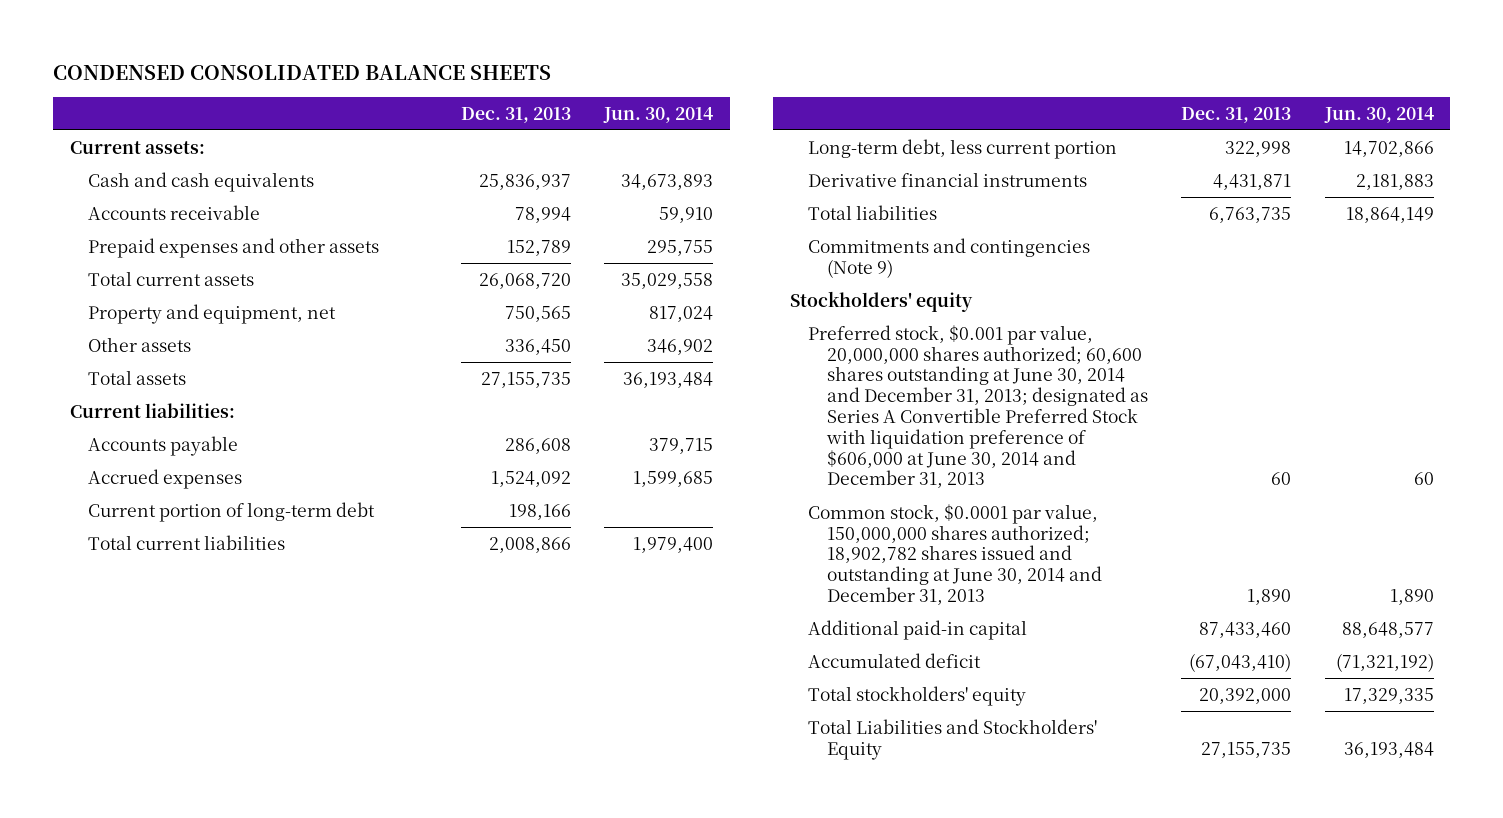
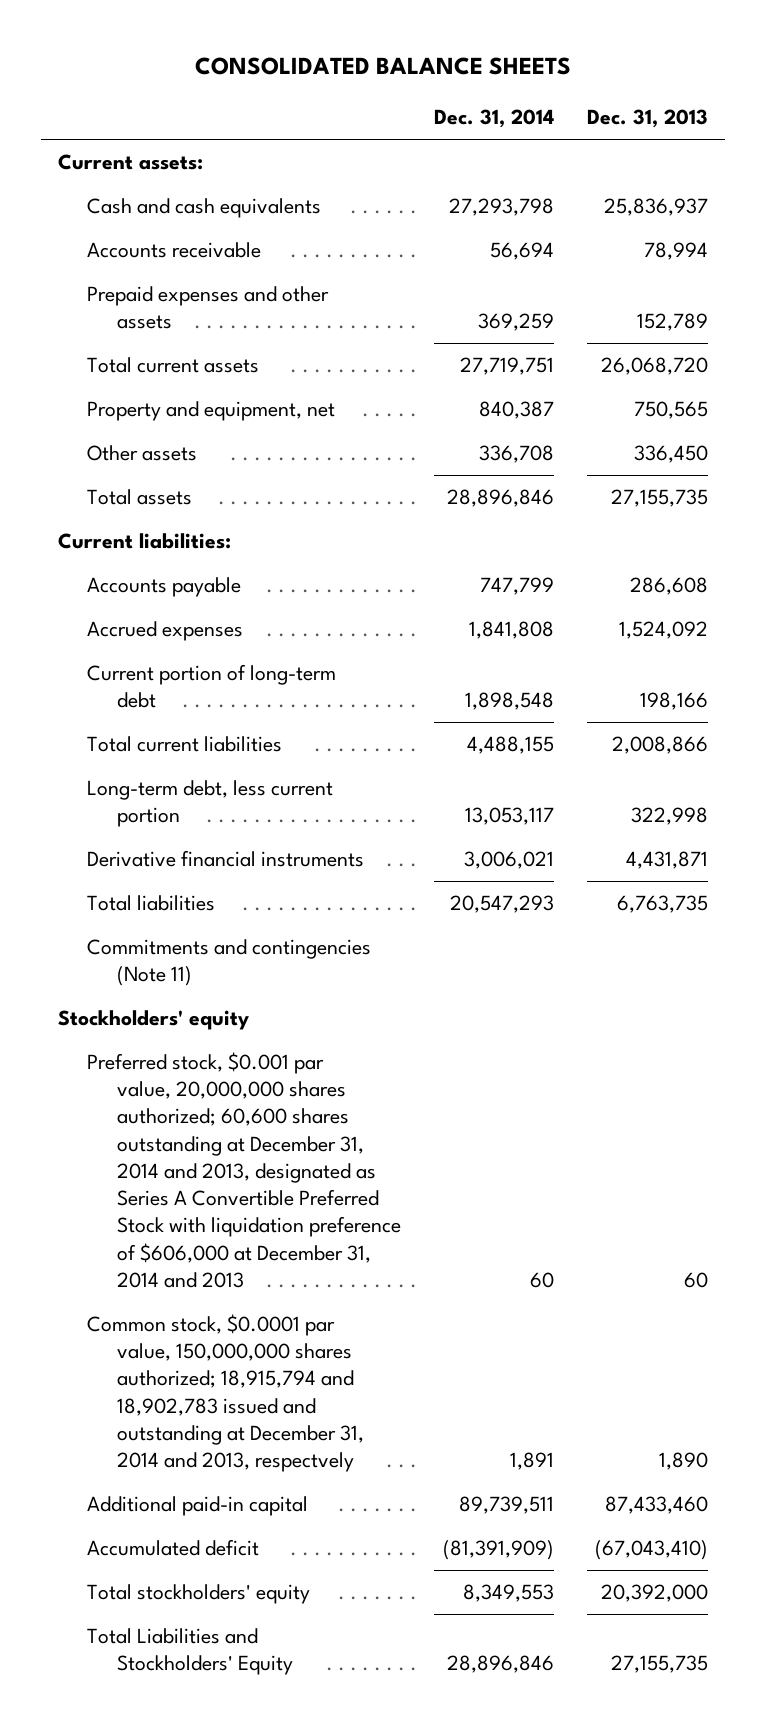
[52,64,551,80] CONDENSED CONSOLIDATED BALANCE SHEETS -> [194,57,571,76] CONSOLIDATED BALANCE SHEETS
[603,106,714,123] Jun. 30, 2014 -> none
none -> [434,109,555,129] Dec. 31, 2014
[808,237,1091,278] Commitments and contingencies (Note 9) -> [87,938,372,987] Commitments and contingencies (Note 11)
[808,324,1149,489] Preferred stock, $0.001 par value, 20,000,000 shares authorized; 60,600 shares outstanding at June 30, 2014 and December 31, 2013; designated as Series A Convertible Preferred Stock with liquidation preference of $606,000 at June 30, 2014 and December 31, 2013 -> [87,1051,401,1288] Preferred stock, $0.001 par value, 20,000,000 shares authorized; 60,600 shares outstanding at December 31, 2014 and 2013, designated as Series A Convertible Preferred Stock with liquidation preference of $606,000 at December 31, 2014 and 2013
[808,503,1103,605] Common stock, $0.0001 par value, 150,000,000 shares authorized; 18,902,782 shares issued and outstanding at June 30, 2014 and December 31, 2013 -> [87,1313,364,1473] Common stock, $0.0001 par value, 150,000,000 shares authorized; 18,915,794 and 18,902,783 issued and outstanding at December 31, 2014 and 2013, respectvely

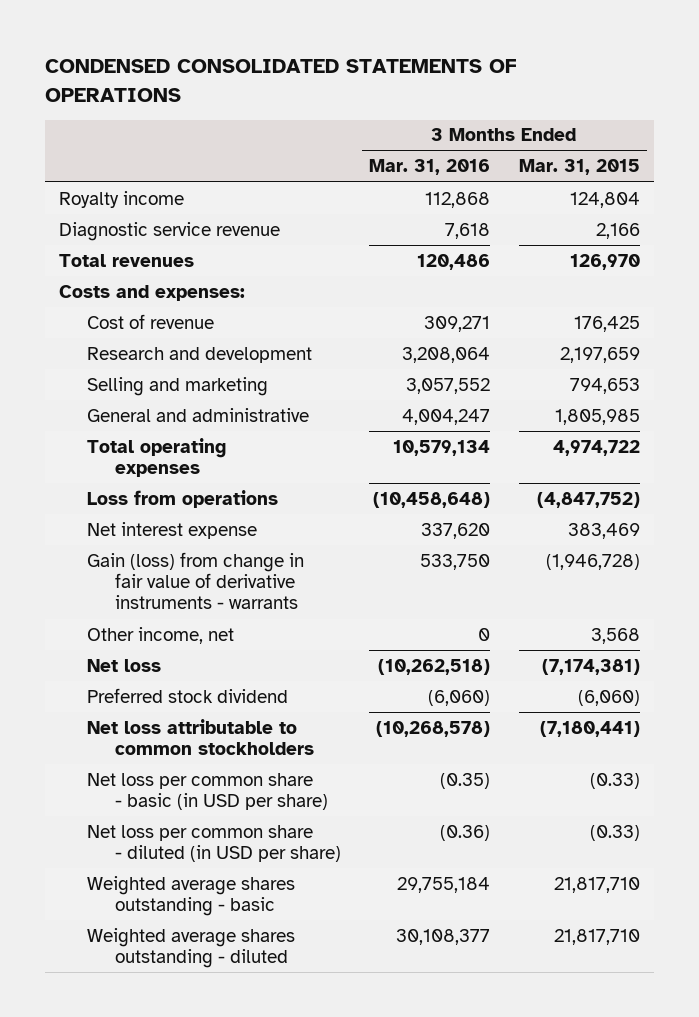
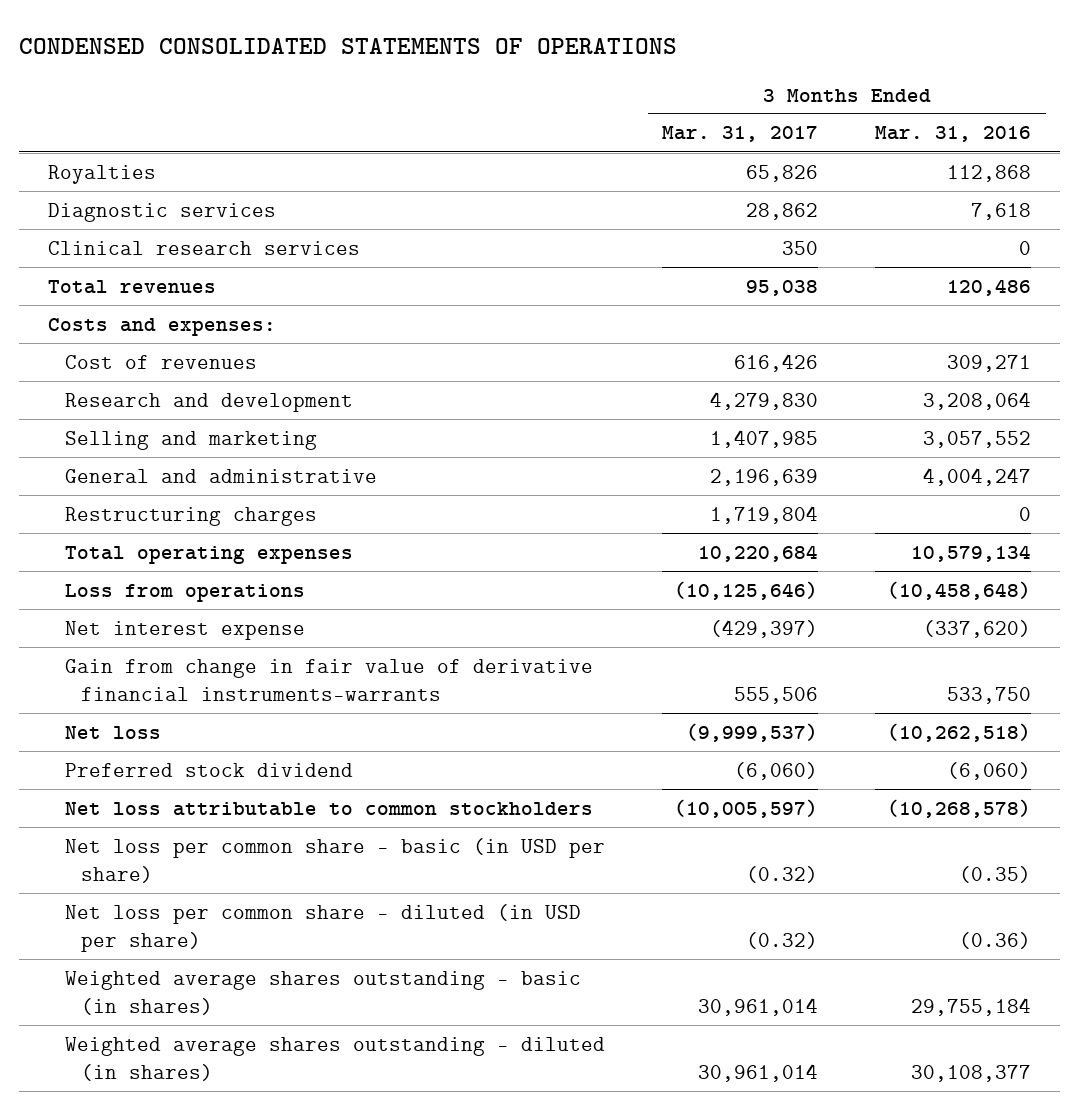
[518,159,640,176] Mar. 31, 2015 -> none
none -> [661,126,818,143] Mar. 31, 2017
[59,190,185,208] Royalty income -> [48,164,157,184] Royalties
[59,221,281,241] Diagnostic service revenue -> [48,202,277,222] Diagnostic services
none -> [48,240,361,255] Clinical research services
[86,313,214,329] Cost of revenue -> [64,354,257,369] Cost of revenues
none -> [64,506,317,526] Restructuring charges
[86,626,234,644] Other income, net -> none
[421,522,491,539] 337,620 -> [923,619,1032,638] (337,620)
[86,551,304,610] Gain (loss) from change in fair value of derivative instruments - warrants -> [64,658,593,702] Gain from change in fair value of derivative financial instruments-warrants
[86,875,295,917] Weighted average shares outstanding - basic -> [64,970,581,1016] Weighted average shares outstanding - basic (in shares)
[86,927,295,969] Weighted average shares outstanding - diluted -> [64,1036,605,1082] Weighted average shares outstanding - diluted (in shares)

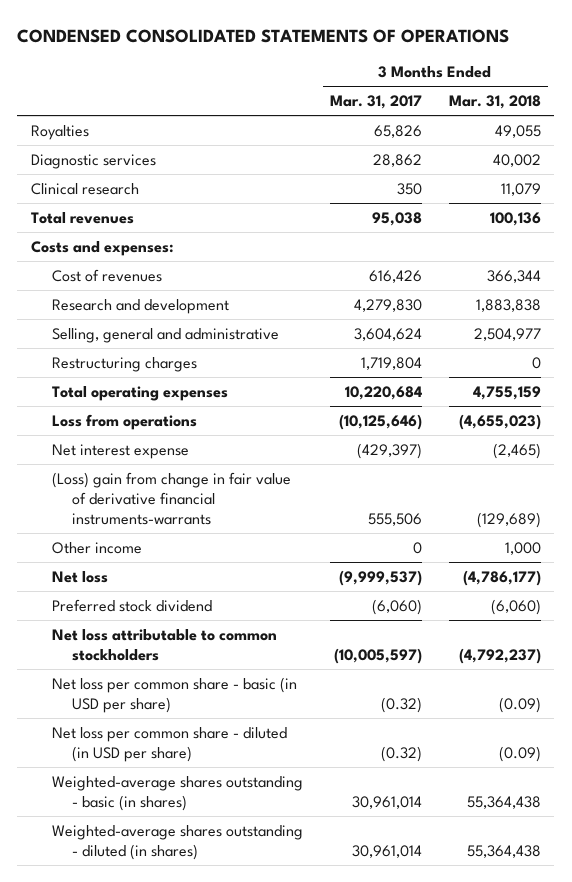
[875,126,1032,143] Mar. 31, 2016 -> none
none -> [448,94,541,109] Mar. 31, 2018
[48,240,361,255] Clinical research services -> [30,182,139,195] Clinical research
[64,430,317,450] Selling and marketing -> none
[64,468,377,483] General and administrative -> [51,327,279,343] Selling, general and administrative
[709,468,818,486] 2,196,639 -> [353,327,422,341] 3,604,624
[64,658,593,702] Gain from change in fair value of derivative financial instruments-warrants -> [51,471,291,525] (Loss) gain from change in fair value of derivative financial instruments-warrants
none -> [51,541,142,554] Other income
[64,970,581,1016] Weighted average shares outstanding - basic (in shares) -> [51,775,303,811] Weighted-average shares outstanding - basic (in shares)
[64,1036,605,1082] Weighted average shares outstanding - diluted (in shares) -> [51,824,303,860] Weighted-average shares outstanding - diluted (in shares)

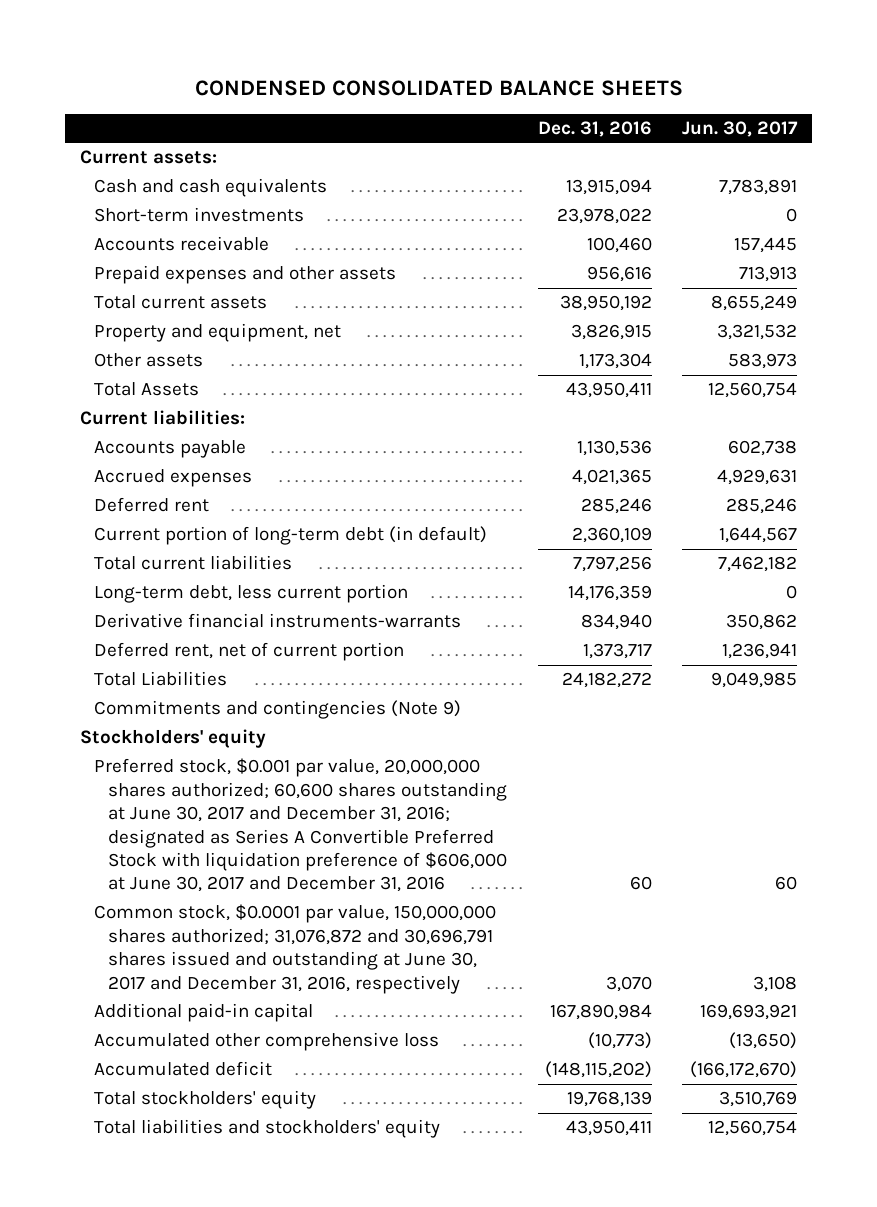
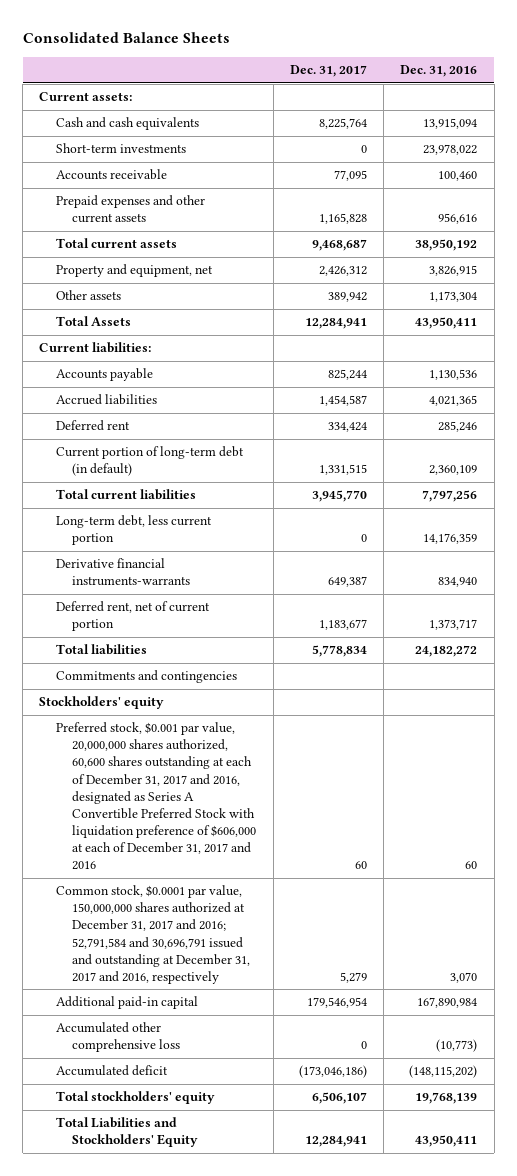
[194,79,683,96] CONDENSED CONSOLIDATED BALANCE SHEETS -> [22,32,230,44] Consolidated Balance Sheets
[681,120,798,137] Jun. 30, 2017 -> none
none -> [289,64,367,77] Dec. 31, 2017
[94,265,397,285] Prepaid expenses and other assets -> [55,195,205,224] Prepaid expenses and other current assets
[94,469,253,488] Accrued expenses -> [55,394,157,406] Accrued liabilities
[94,671,228,687] Total Liabilities -> [55,644,147,656] Total liabilities
[94,700,462,720] Commitments and contingencies (Note 9) -> [55,670,237,684] Commitments and contingencies
[94,758,508,893] Preferred stock, $0.001 par value, 20,000,000 shares authorized; 60,600 shares outstanding at June 30, 2017 and December 31, 2016; designated as Series A Convertible Preferred Stock with liquidation preference of $606,000 at June 30, 2017 and December 31, 2016 -> [55,722,257,870] Preferred stock, $0.001 par value, 20,000,000 shares authorized, 60,600 shares outstanding at each of December 31, 2017 and 2016, designated as Series A Convertible Preferred Stock with liquidation preference of $606,000 at each of December 31, 2017 and 2016
[94,904,497,994] Common stock, $0.0001 par value, 150,000,000 shares authorized; 31,076,872 and 30,696,791 shares issued and outstanding at June 30, 2017 and December 31, 2016, respectively -> [55,885,251,984] Common stock, $0.0001 par value, 150,000,000 shares authorized at December 31, 2017 and 2016; 52,791,584 and 30,696,791 issued and outstanding at December 31, 2017 and 2016, respectively
[94,1119,441,1139] Total liabilities and stockholders' equity -> [55,1117,199,1148] Total Liabilities and Stockholders' Equity

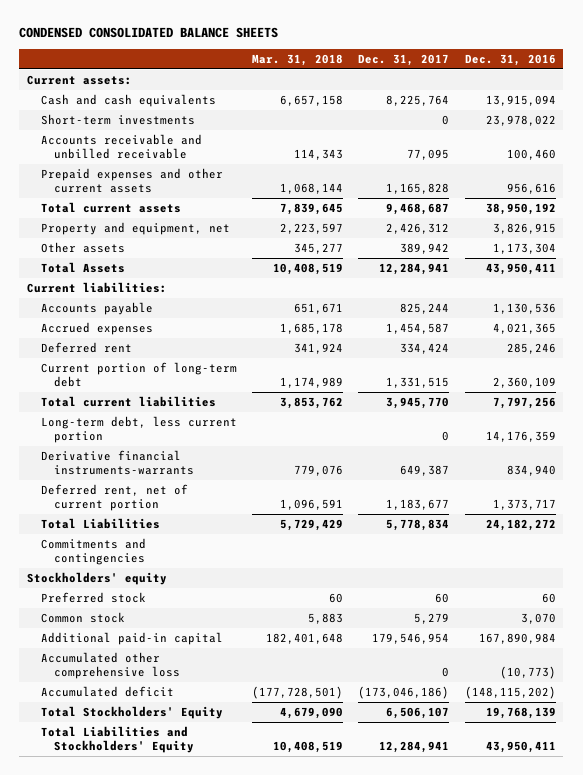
[22,32,230,44] Consolidated Balance Sheets -> [19,27,279,39] CONDENSED CONSOLIDATED BALANCE SHEETS
none -> [251,53,343,66] Mar. 31, 2018
[55,169,167,181] Accounts receivable -> [40,134,202,159] Accounts receivable and unbilled receivable
[55,394,157,406] Accrued liabilities -> [40,322,153,336] Accrued expenses
[55,446,244,477] Current portion of long-term debt (in default) -> [40,362,237,387] Current portion of long-term debt
[55,644,147,656] Total liabilities -> [40,518,160,530] Total Liabilities
[55,722,257,870] Preferred stock, $0.001 par value, 20,000,000 shares authorized, 60,600 shares outstanding at each of December 31, 2017 and 2016, designated as Series A Convertible Preferred Stock with liquidation preference of $606,000 at each of December 31, 2017 and 2016 -> [40,592,146,604] Preferred stock
[55,885,251,984] Common stock, $0.0001 par value, 150,000,000 shares authorized at December 31, 2017 and 2016; 52,791,584 and 30,696,791 issued and outstanding at December 31, 2017 and 2016, respectively -> [40,612,125,624] Common stock
[55,1091,215,1105] Total stockholders' equity -> [40,706,223,720] Total Stockholders' Equity

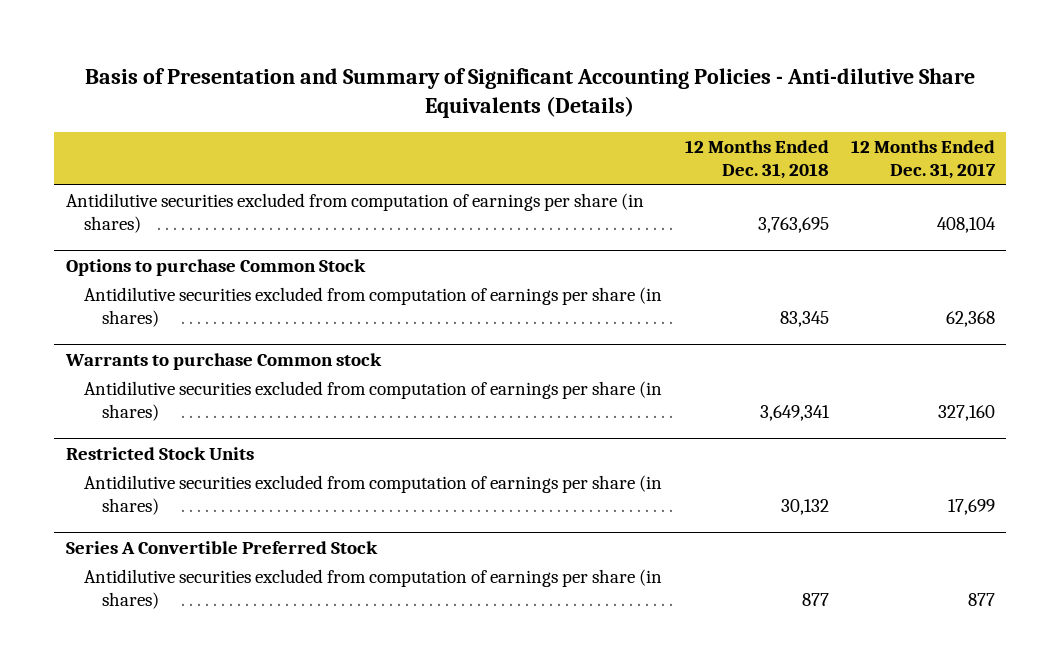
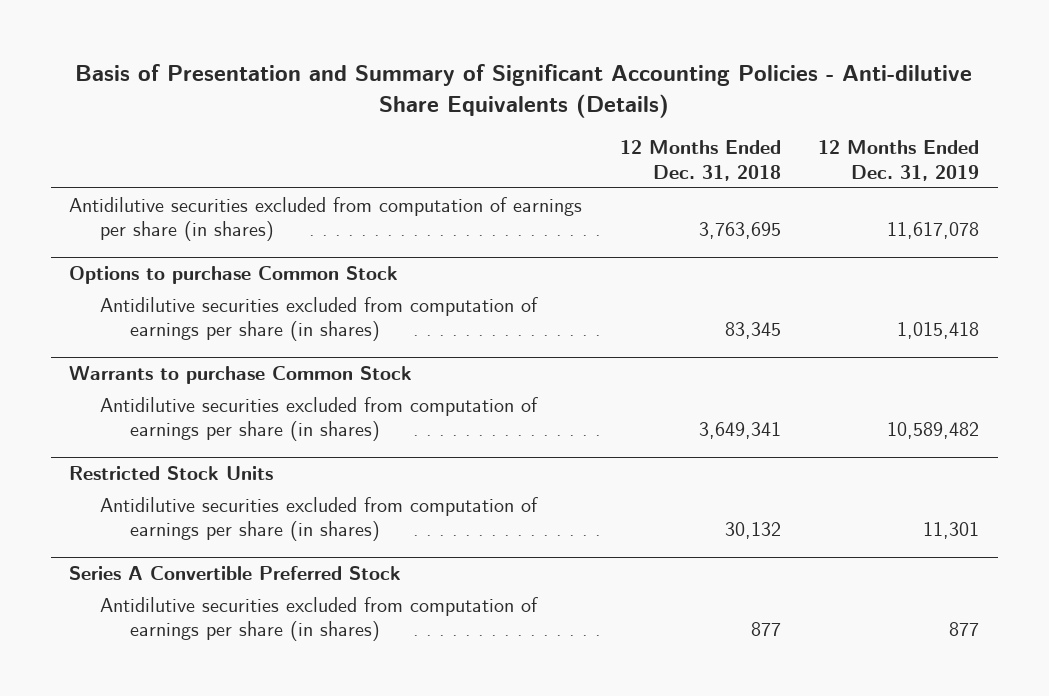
[851,140,997,180] 12 Months Ended Dec. 31, 2017 -> none
none -> [818,140,980,181] 12 Months Ended Dec. 31, 2019
[64,352,382,370] Warrants to purchase Common stock -> [69,365,413,384] Warrants to purchase Common Stock

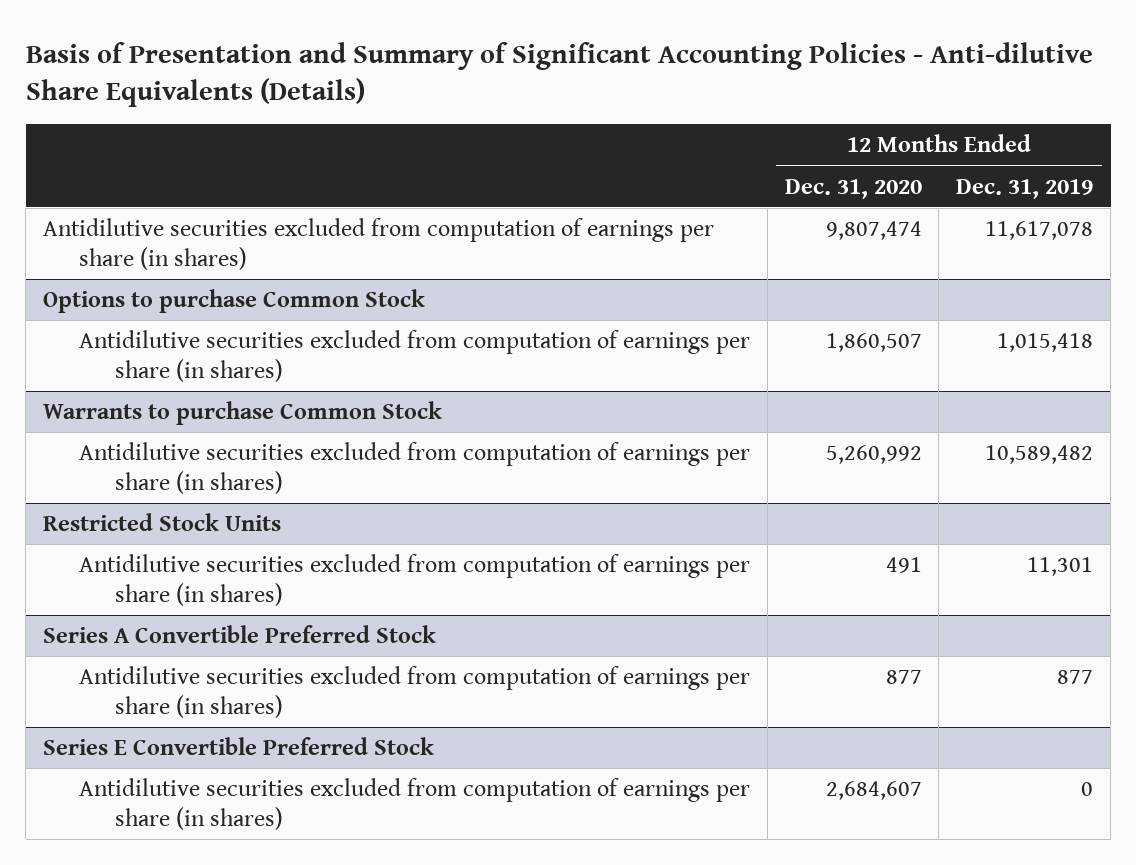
[619,140,781,181] 12 Months Ended Dec. 31, 2018 -> none
none -> [784,178,922,199] Dec. 31, 2020
none -> [42,737,434,756] Series E Convertible Preferred Stock
none -> [79,778,751,830] Antidilutive securities excluded from computation of earnings per share (in shares)

